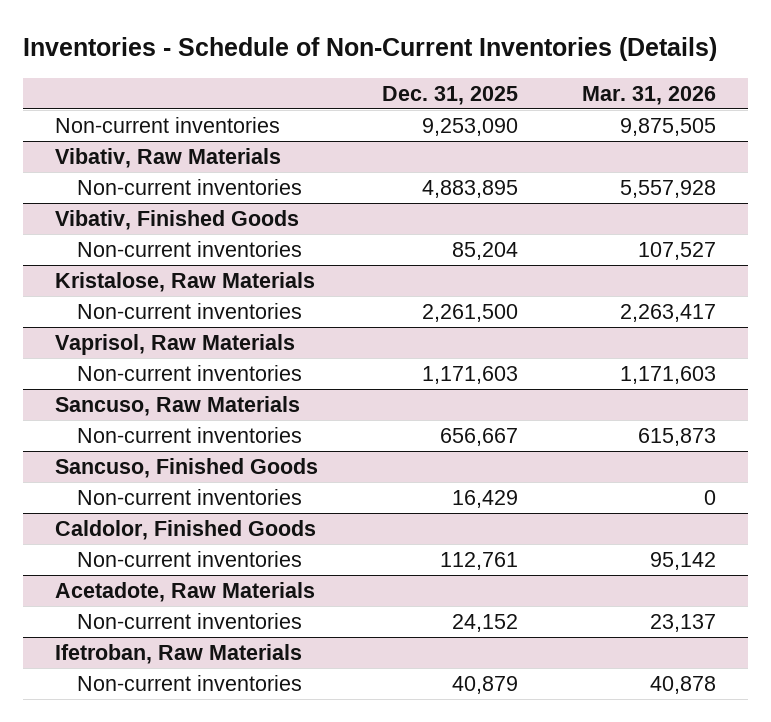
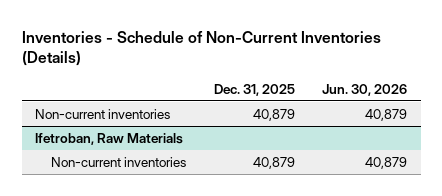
[582,85,717,105] Mar. 31, 2026 -> none
none -> [321,83,407,96] Jun. 30, 2026
[54,147,281,168] Vibativ, Raw Materials -> none
[76,178,302,195] Non-current inventories -> none
[54,209,299,230] Vibativ, Finished Goods -> none
[76,240,302,257] Non-current inventories -> none
[54,271,315,292] Kristalose, Raw Materials -> none
[76,302,302,319] Non-current inventories -> none
[54,333,295,355] Vaprisol, Raw Materials -> none
[76,364,302,381] Non-current inventories -> none
[54,395,300,416] Sancuso, Raw Materials -> none
[76,426,302,443] Non-current inventories -> none
[54,457,318,478] Sancuso, Finished Goods -> none
[76,488,302,505] Non-current inventories -> none
[54,519,316,540] Caldolor, Finished Goods -> none
[76,550,302,567] Non-current inventories -> none
[54,581,315,602] Acetadote, Raw Materials -> none
[76,612,302,629] Non-current inventories -> none
[421,117,518,136] 9,253,090 -> [252,108,295,121] 40,879

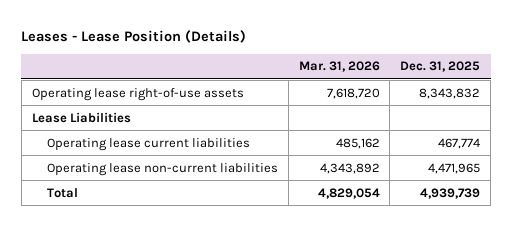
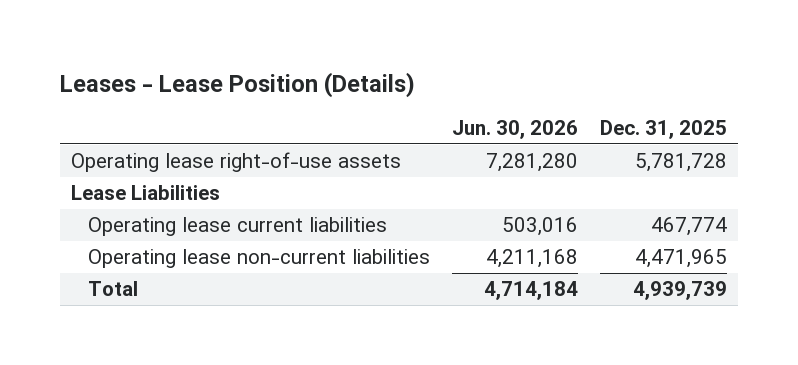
[298,61,380,73] Mar. 31, 2026 -> none
none -> [451,120,578,140] Jun. 30, 2026
[419,87,481,99] 8,343,832 -> [634,153,727,173] 5,781,728

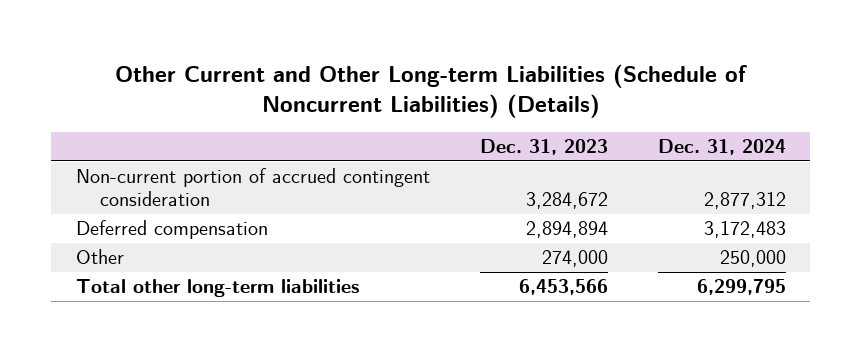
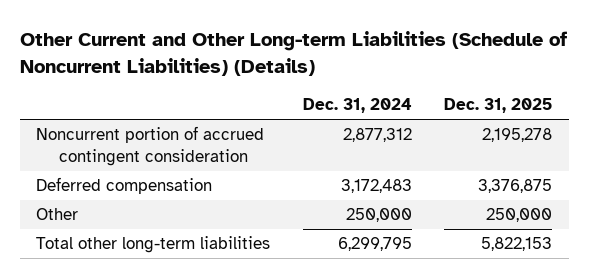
[479,139,608,156] Dec. 31, 2023 -> none
none -> [444,98,553,114] Dec. 31, 2025
[76,168,431,207] Non-current portion of accrued contingent consideration -> [36,126,265,166] Noncurrent portion of accrued contingent consideration

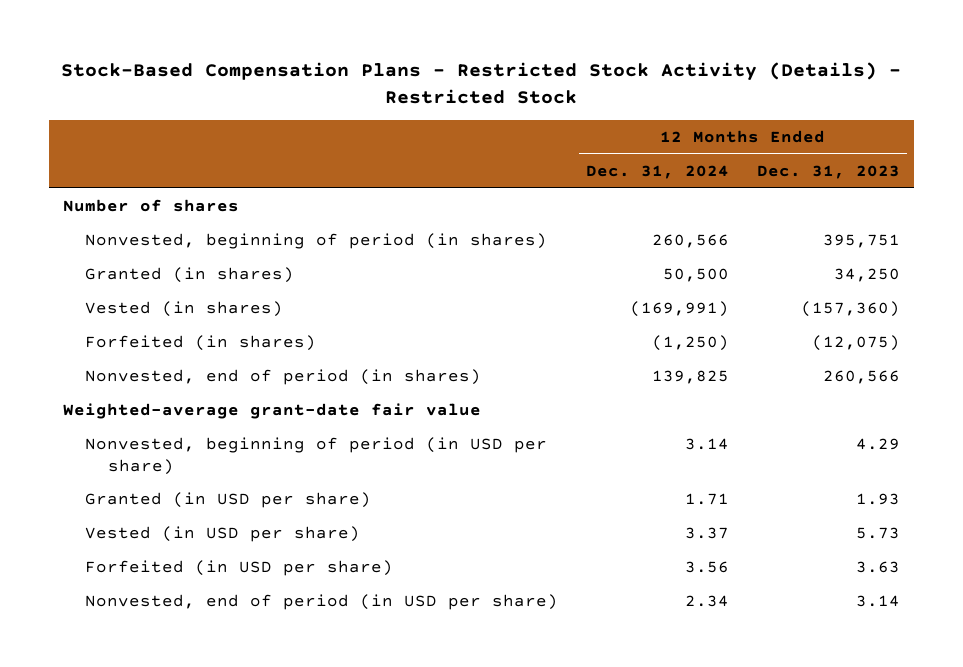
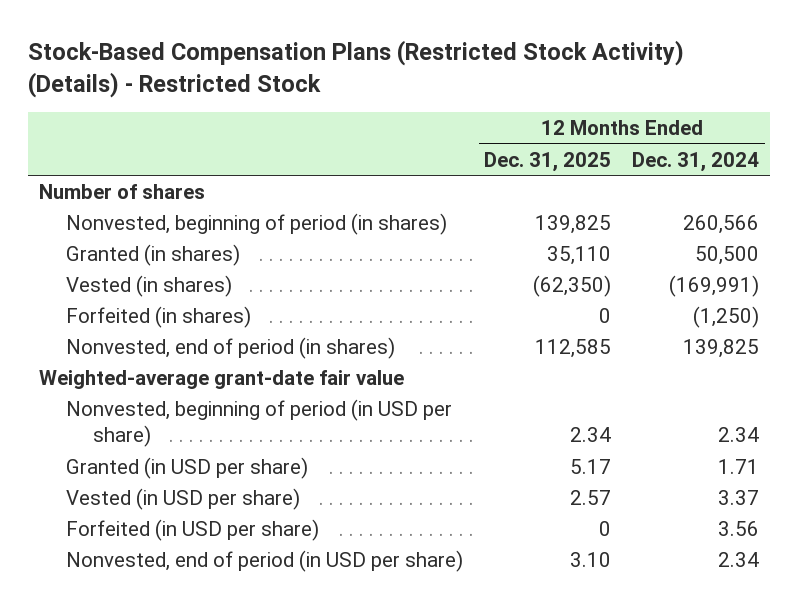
[61,61,902,104] Stock-Based Compensation Plans - Restricted Stock Activity (Details) - Restricted Stock -> [28,40,685,98] Stock-Based Compensation Plans (Restricted Stock Activity) (Details) - Restricted Stock
[757,165,901,180] Dec. 31, 2023 -> none
none -> [484,151,612,172] Dec. 31, 2025
[685,438,730,451] 3.14 -> [718,427,760,443] 2.34

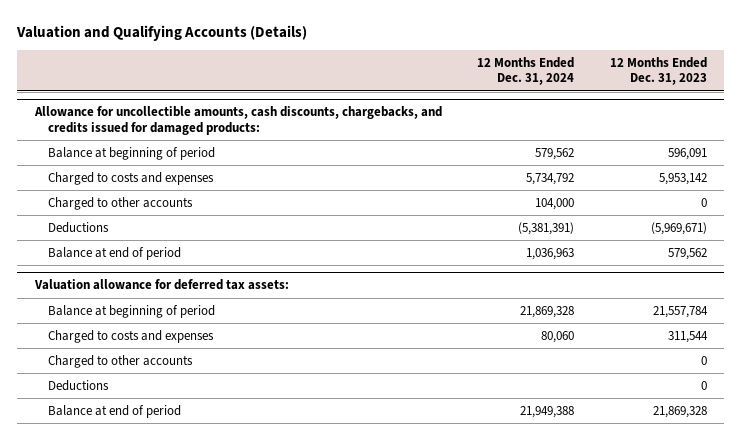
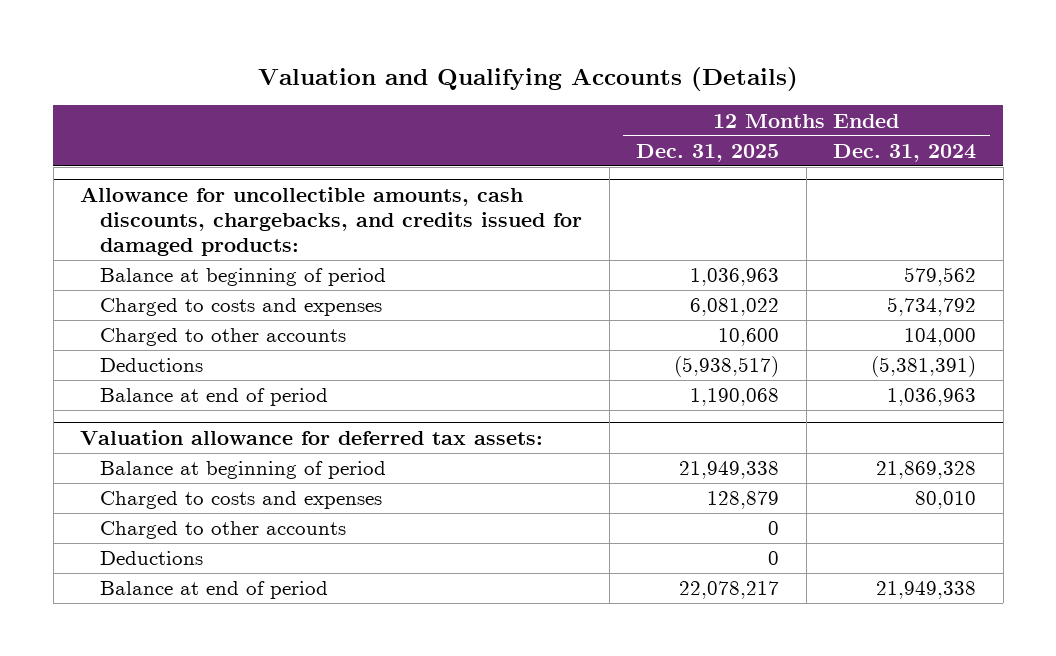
[609,56,707,86] 12 Months Ended Dec. 31, 2023 -> none
none -> [636,143,780,162] Dec. 31, 2025
[541,330,575,343] 80,060 -> [915,491,977,510] 80,010
[520,405,575,418] 21,949,388 -> [876,581,977,600] 21,949,338

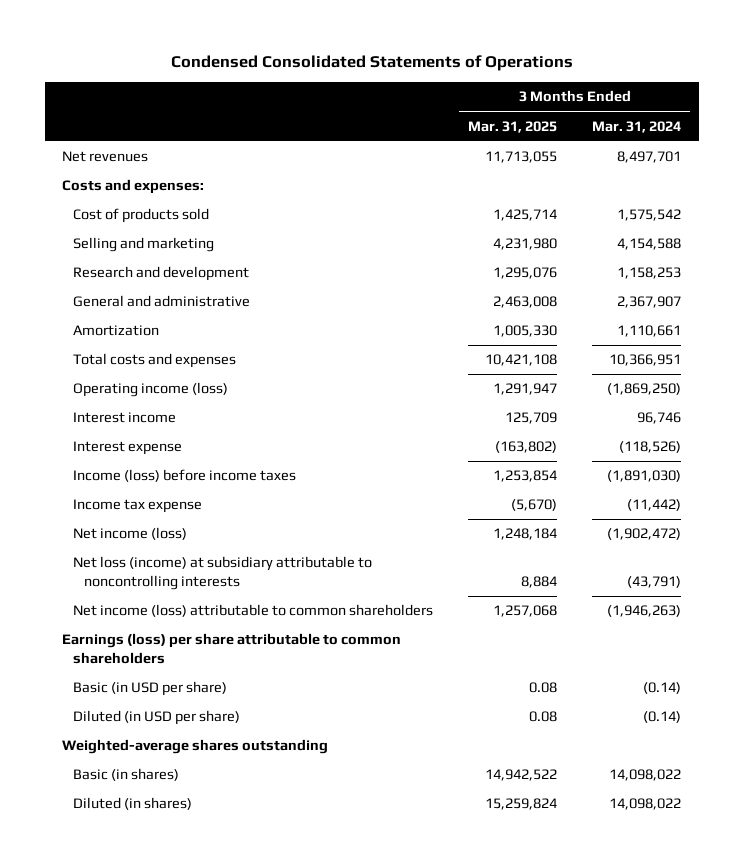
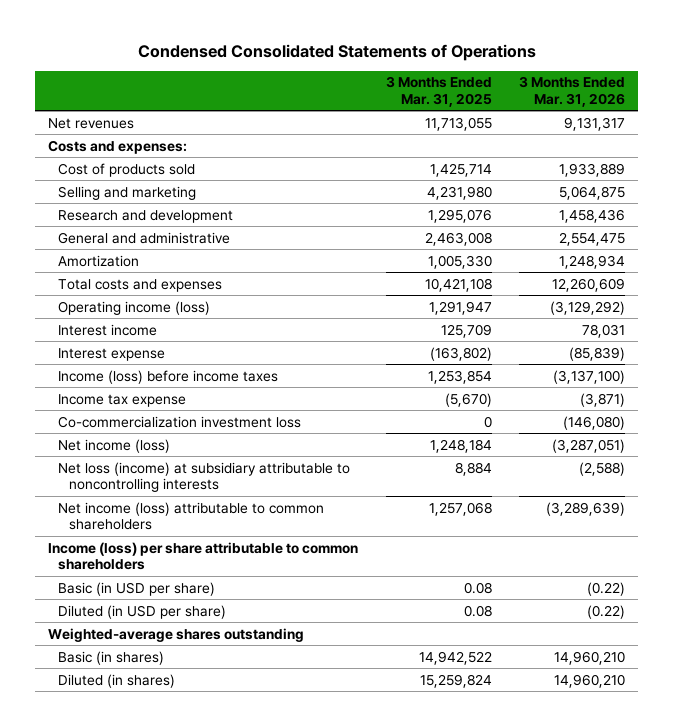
[592,120,682,133] Mar. 31, 2024 -> none
none -> [518,76,625,107] 3 Months Ended Mar. 31, 2026
none -> [58,415,302,428] Co-commercialization investment loss
[62,633,402,665] Earnings (loss) per share attributable to common shareholders -> [48,541,359,571] Income (loss) per share attributable to common shareholders

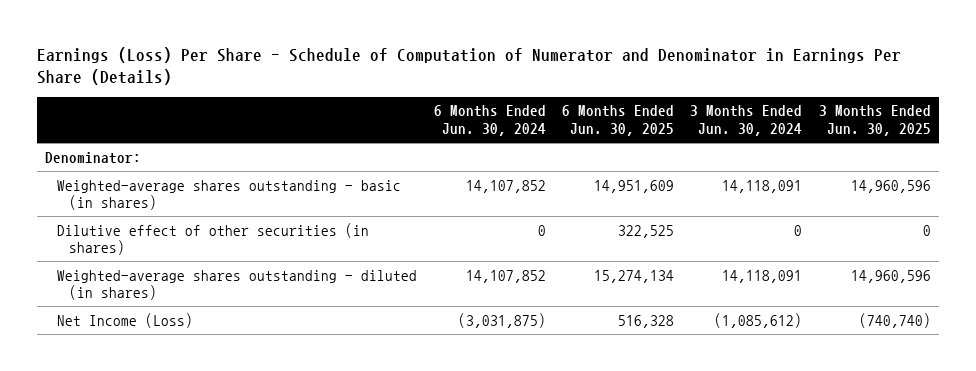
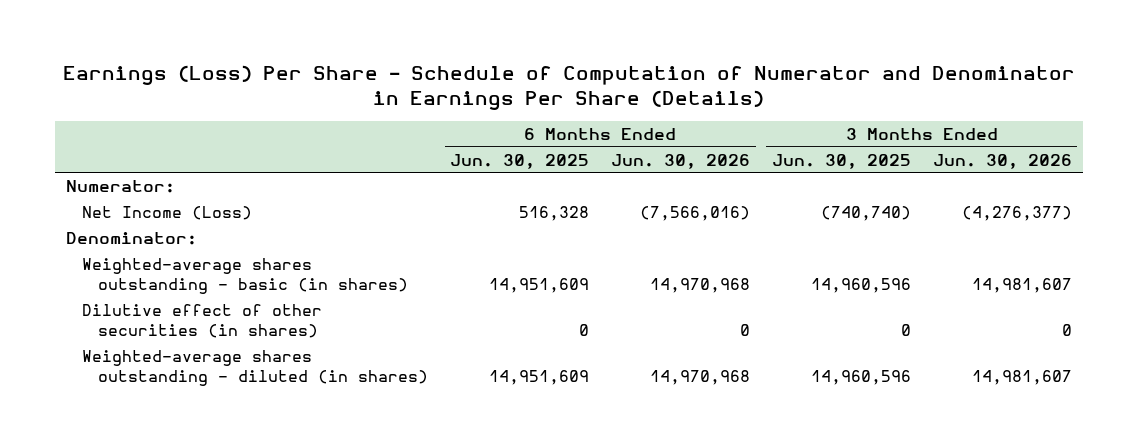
[433,105,546,136] 6 Months Ended Jun. 30, 2024 -> none
[690,105,803,136] 3 Months Ended Jun. 30, 2024 -> none
none -> [611,153,751,169] Jun. 30, 2026
none -> [932,153,1072,169] Jun. 30, 2026
none -> [65,179,175,193] Numerator:
[57,312,194,328] Net Income (Loss) -> [82,205,253,220] Net Income (Loss)
[617,224,674,238] 322,525 -> [579,324,590,337] 0
[593,269,674,283] 15,274,134 -> [489,370,590,386] 14,951,609

